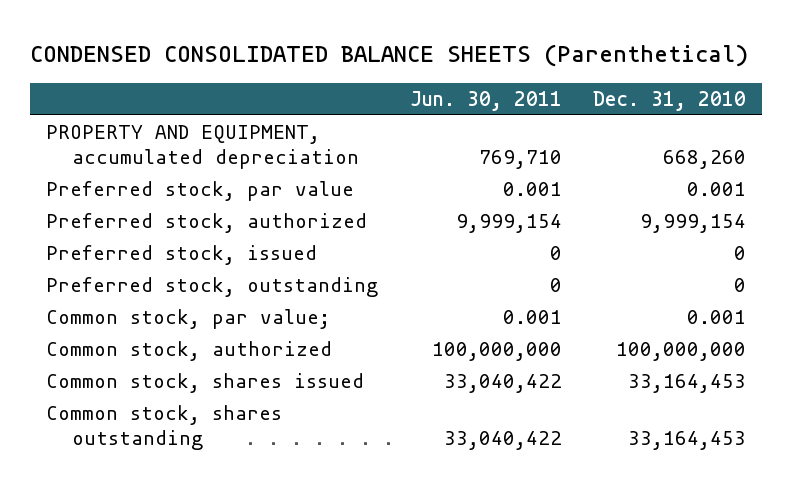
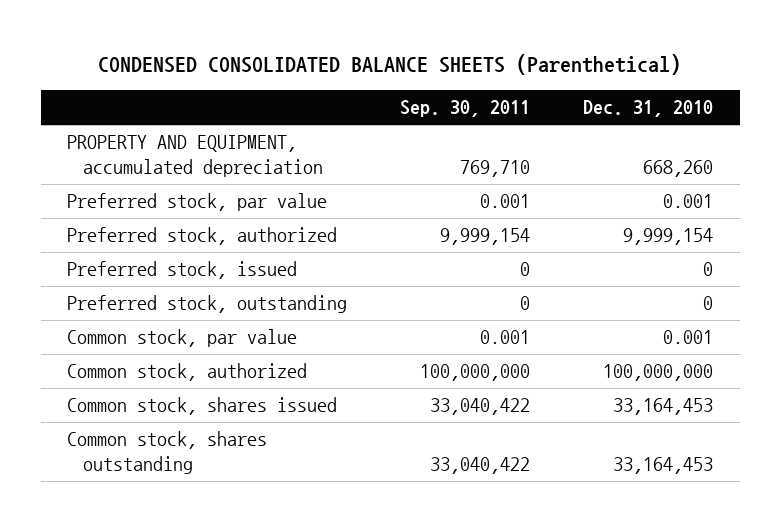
[409,90,562,111] Jun. 30, 2011 -> none
none -> [400,100,531,118] Sep. 30, 2011
[46,309,331,330] Common stock, par value; -> [67,329,298,348] Common stock, par value

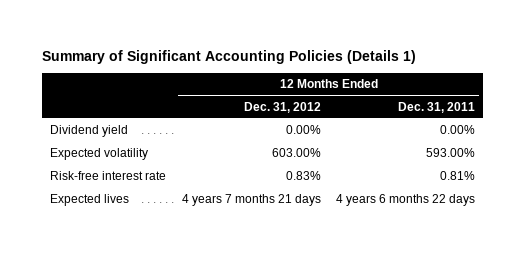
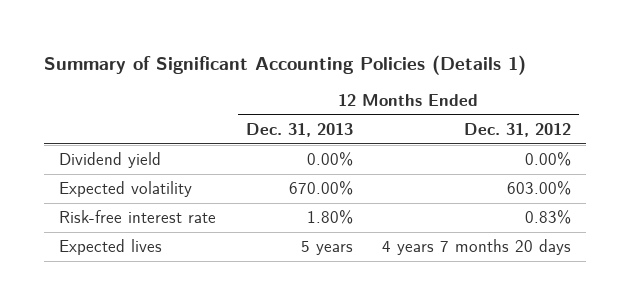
[398,101,476,113] Dec. 31, 2011 -> none
none -> [245,122,353,137] Dec. 31, 2013
[181,194,321,207] 4 years 7 months 21 days -> [382,239,572,256] 4 years 7 months 20 days

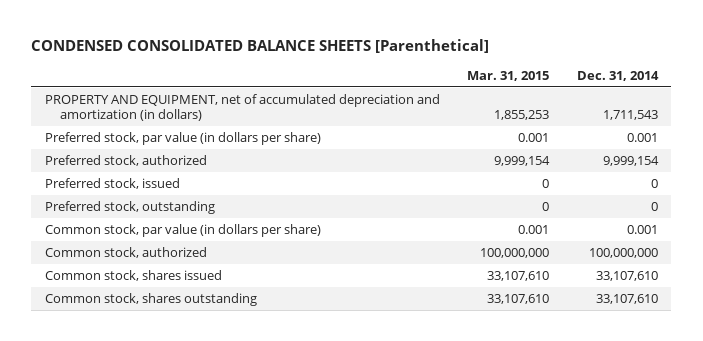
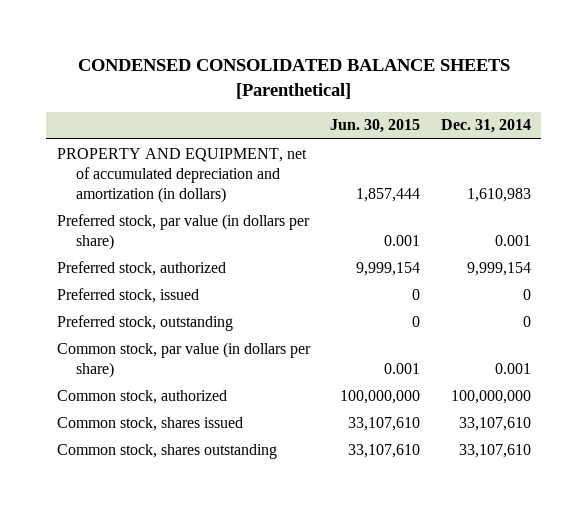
[467,70,550,81] Mar. 31, 2015 -> none
none -> [330,119,421,134] Jun. 30, 2015
[602,110,658,121] 1,711,543 -> [466,188,531,203] 1,610,983

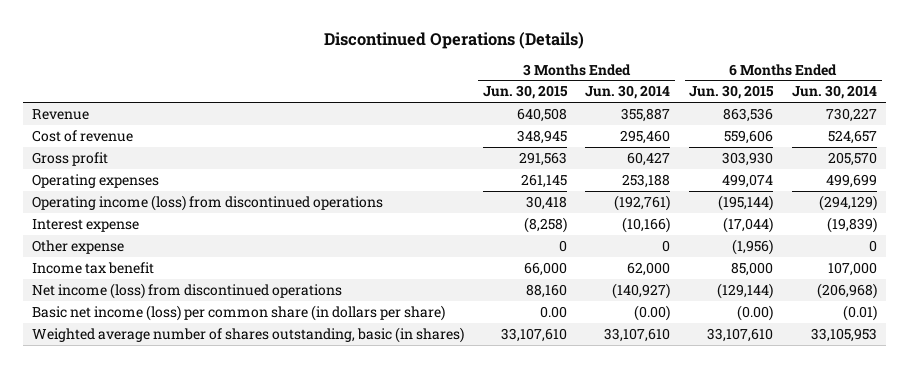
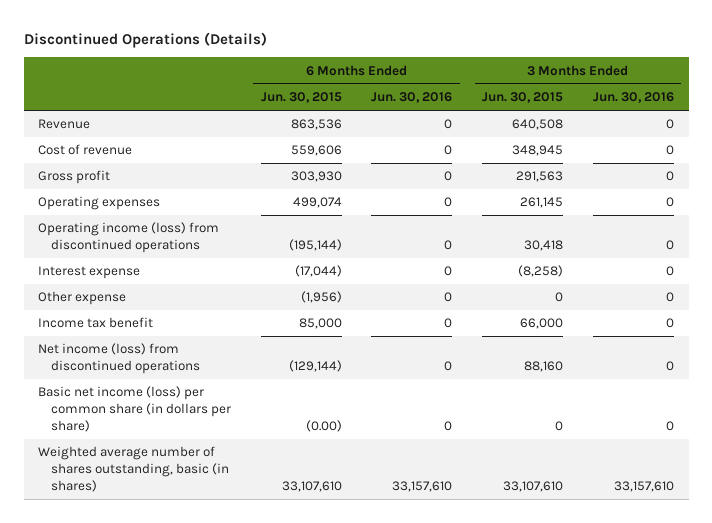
[585,85,671,100] Jun. 30, 2014 -> none
[791,85,877,100] Jun. 30, 2014 -> none
none -> [371,92,453,104] Jun. 30, 2016
none -> [592,92,674,104] Jun. 30, 2016
[539,305,567,318] 0.00 -> [555,420,564,431] 0

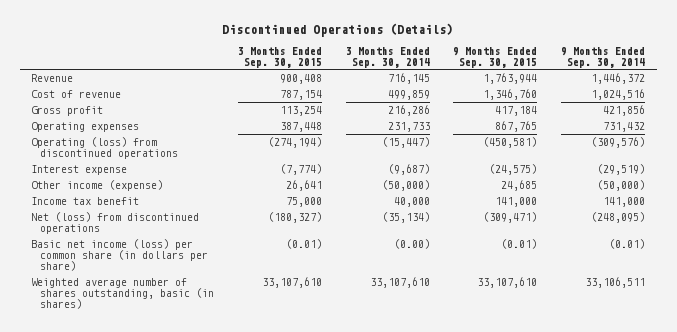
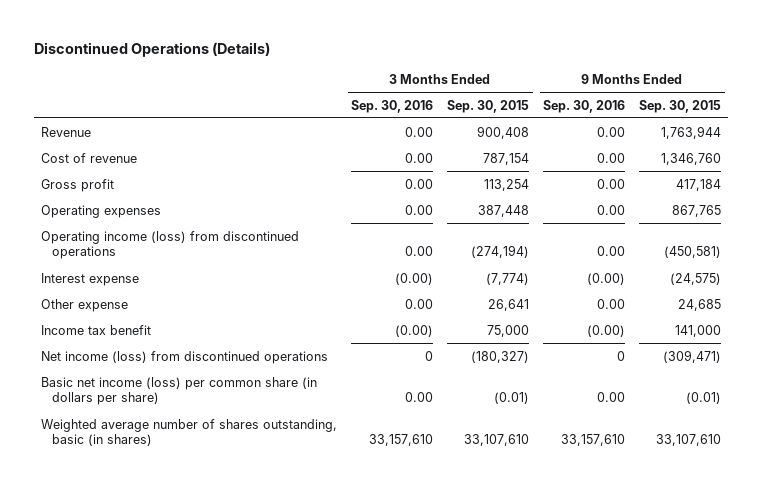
[345,46,430,68] 3 Months Ended Sep. 30, 2014 -> none
[561,46,646,68] 9 Months Ended Sep. 30, 2014 -> none
none -> [351,99,434,113] Sep. 30, 2016
none -> [543,99,626,113] Sep. 30, 2016
[31,136,178,159] Operating (loss) from discontinued operations -> [41,230,300,260] Operating income (loss) from discontinued operations
[31,179,164,191] Other income (expense) -> [41,298,129,312] Other expense
[31,211,200,234] Net (loss) from discontinued operations -> [41,350,329,364] Net income (loss) from discontinued operations

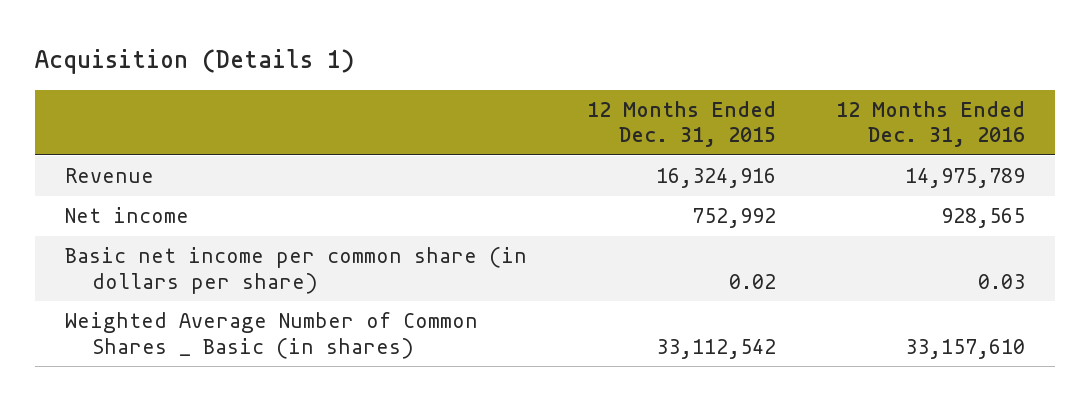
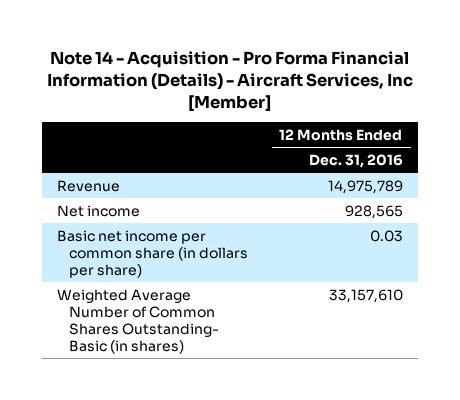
[35,49,355,75] Acquisition (Details 1) -> [47,50,414,112] Note 14 - Acquisition - Pro Forma Financial Information (Details) - Aircraft Services, Inc [Member]
[587,101,777,148] 12 Months Ended Dec. 31, 2015 -> none
[65,312,479,359] Weighted Average Number of Common Shares _ Basic (in shares) -> [57,288,220,355] Weighted Average Number of Common Shares Outstanding- Basic (in shares)

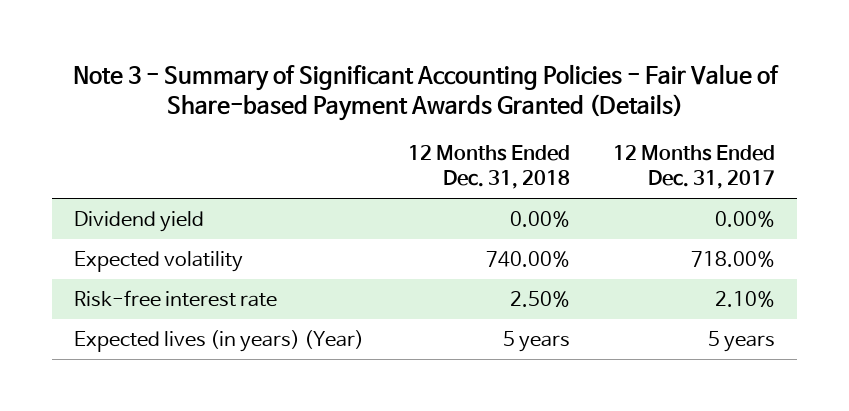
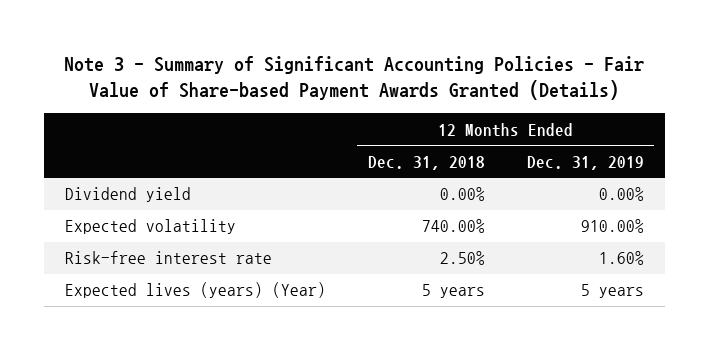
[613,145,776,190] 12 Months Ended Dec. 31, 2017 -> none
none -> [526,155,644,170] Dec. 31, 2019
[73,330,364,353] Expected lives (in years) (Year) -> [65,282,327,299] Expected lives (years) (Year)

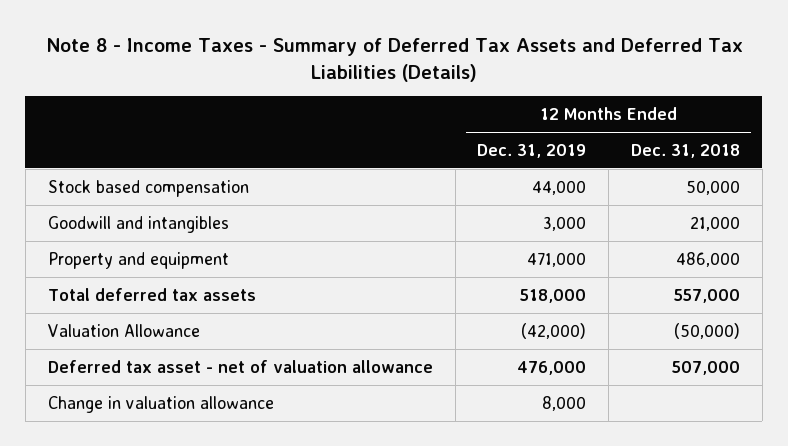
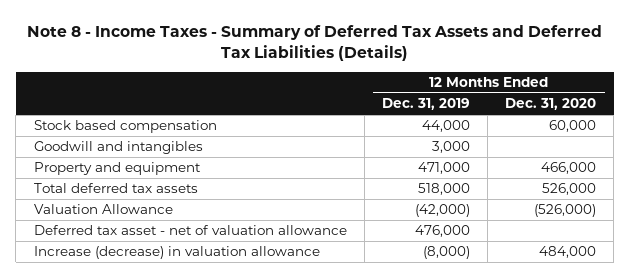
[631,143,741,158] Dec. 31, 2018 -> none
none -> [505,98,597,111] Dec. 31, 2020
[47,395,274,413] Change in valuation allowance -> [33,246,320,260] Increase (decrease) in valuation allowance
[542,395,587,411] 8,000 -> [422,246,470,260] (8,000)

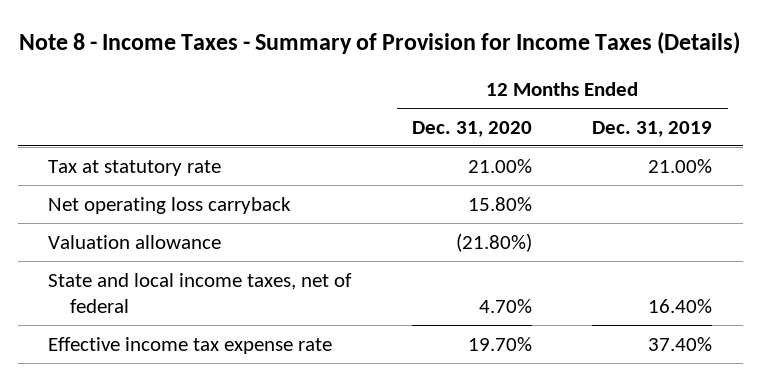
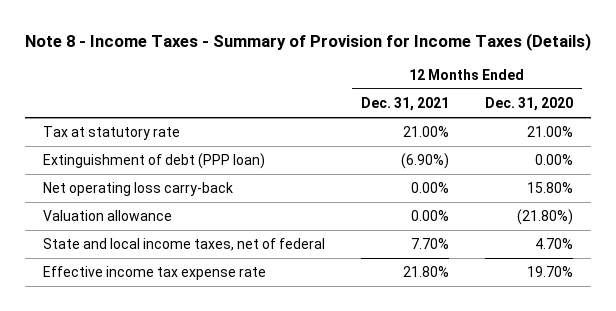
[592,120,713,137] Dec. 31, 2019 -> none
none -> [360,97,449,112] Dec. 31, 2021
none -> [42,153,265,170] Extinguishment of debt (PPP loan)
[48,196,292,214] Net operating loss carryback -> [42,182,233,197] Net operating loss carry-back

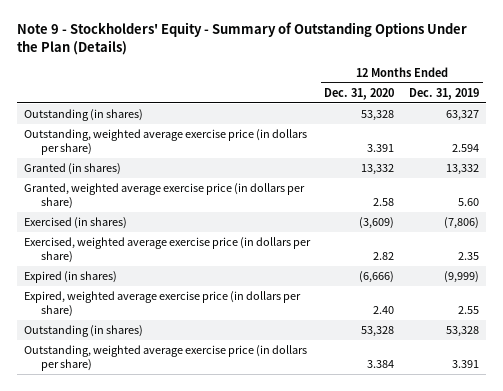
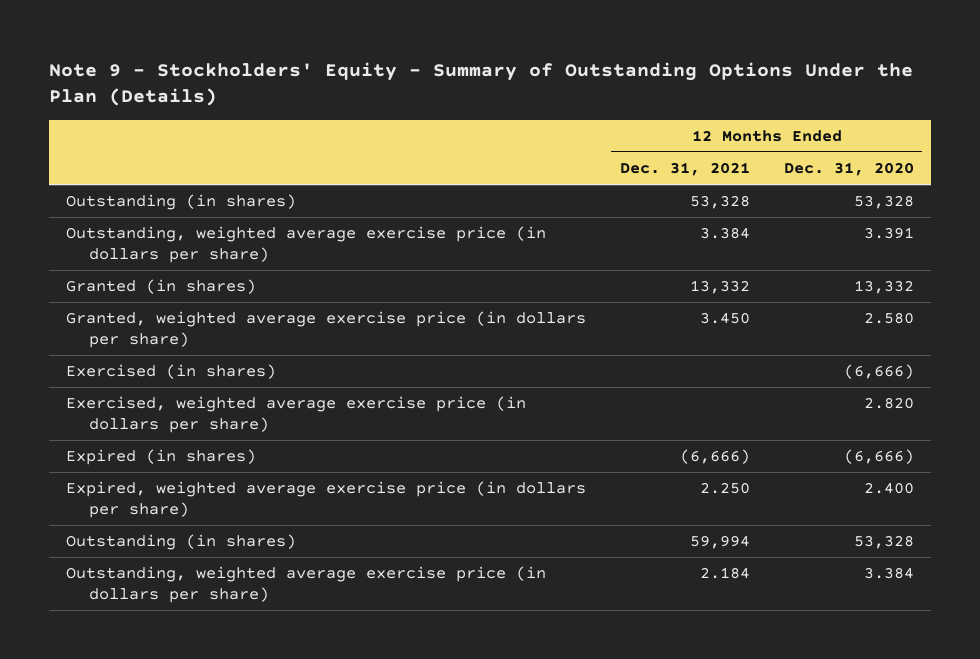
[408,87,479,100] Dec. 31, 2019 -> none
none -> [619,162,750,177] Dec. 31, 2021
[373,198,395,207] 2.58 -> [863,312,914,325] 2.580
[359,217,395,230] (3,609) -> [843,364,914,380] (6,666)
[373,252,395,261] 2.82 -> [863,397,914,410] 2.820
[373,306,395,315] 2.40 -> [863,482,914,495] 2.400

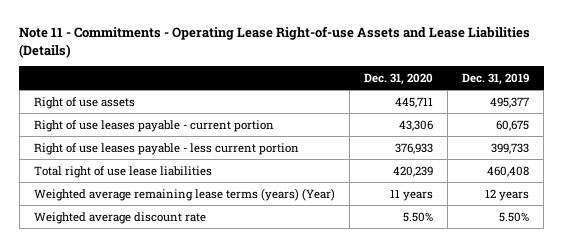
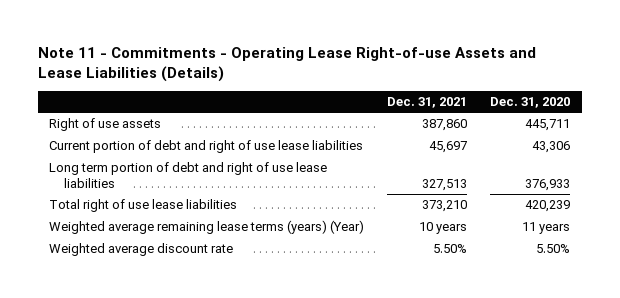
[462,72,530,85] Dec. 31, 2019 -> none
none -> [387,96,468,108] Dec. 31, 2021
[33,119,274,132] Right of use leases payable - current portion -> [49,140,364,154] Current portion of debt and right of use lease liabilities
[33,142,299,155] Right of use leases payable - less current portion -> [49,162,328,188] Long term portion of debt and right of use lease liabilities

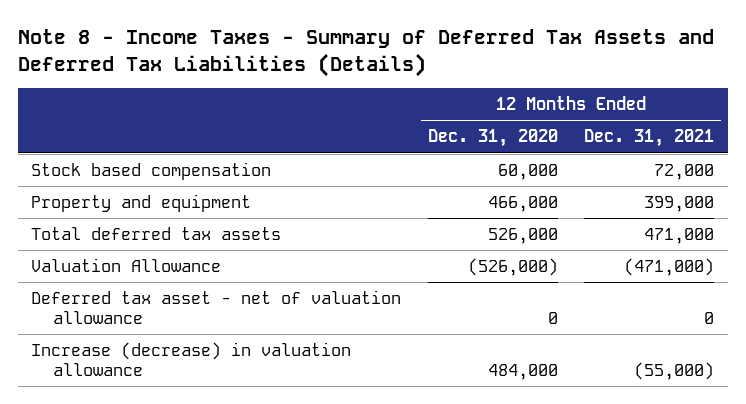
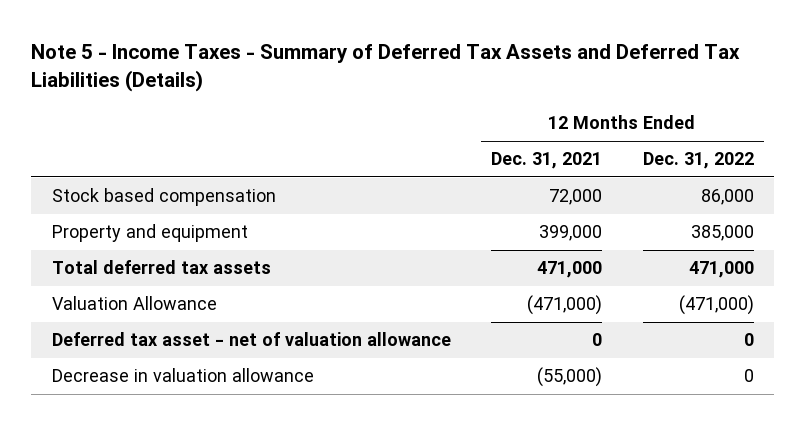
[18,29,715,77] Note 8 - Income Taxes - Summary of Deferred Tax Assets and Deferred Tax Liabilities (Details) -> [31,44,741,93] Note 5 - Income Taxes - Summary of Deferred Tax Assets and Deferred Tax Liabilities (Details)
[427,129,558,148] Dec. 31, 2020 -> none
none -> [642,152,754,170] Dec. 31, 2022
[31,342,352,377] Increase (decrease) in valuation allowance -> [51,368,314,383] Decrease in valuation allowance

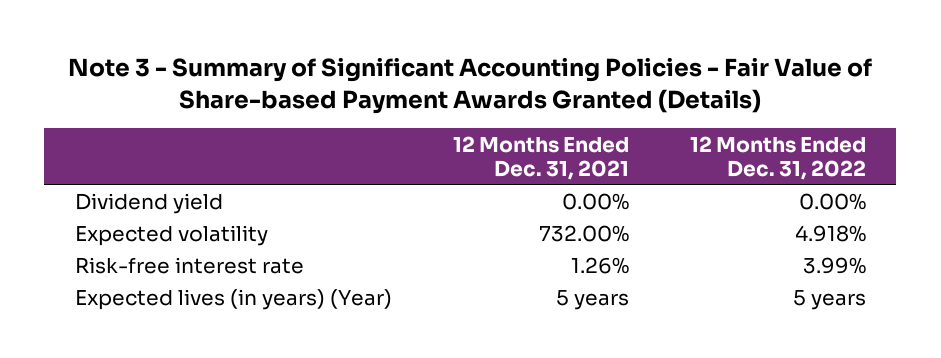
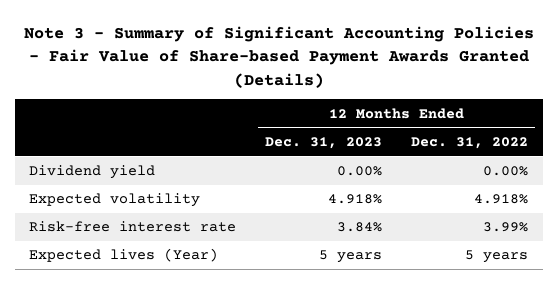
[452,135,629,181] 12 Months Ended Dec. 31, 2021 -> none
none -> [265,136,383,149] Dec. 31, 2023
[74,289,392,311] Expected lives (in years) (Year) -> [29,248,219,263] Expected lives (Year)

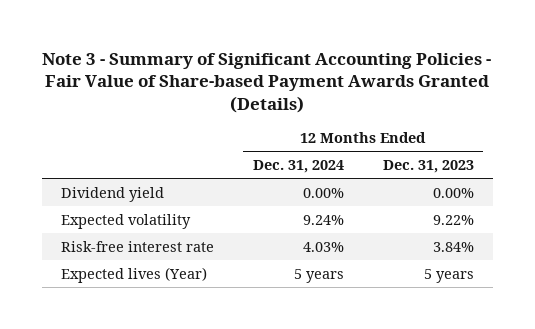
[411,136,529,149] Dec. 31, 2022 -> none
none -> [252,160,344,174] Dec. 31, 2024
[328,194,383,205] 4.918% -> [432,214,474,225] 9.22%

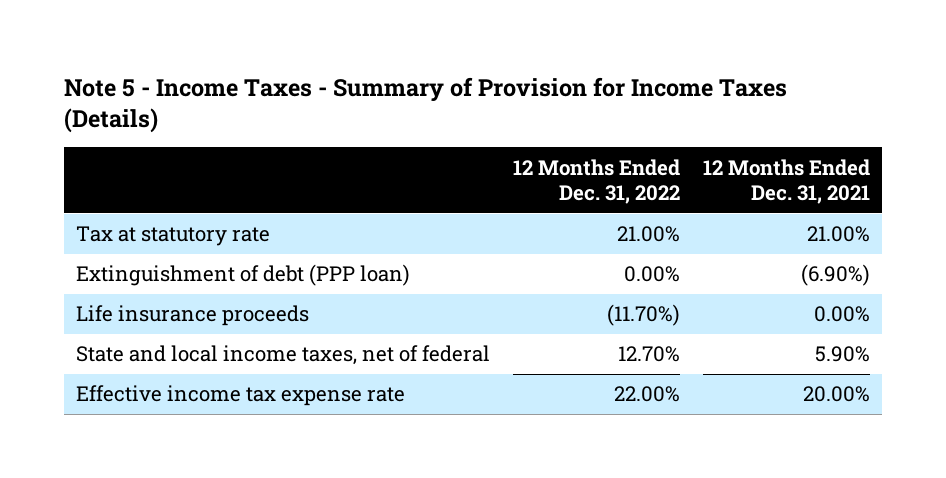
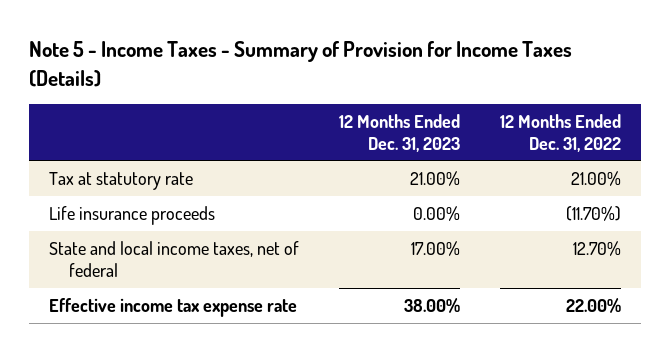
[703,158,871,204] 12 Months Ended Dec. 31, 2021 -> none
none -> [338,113,460,152] 12 Months Ended Dec. 31, 2023
[75,264,410,287] Extinguishment of debt (PPP loan) -> none

